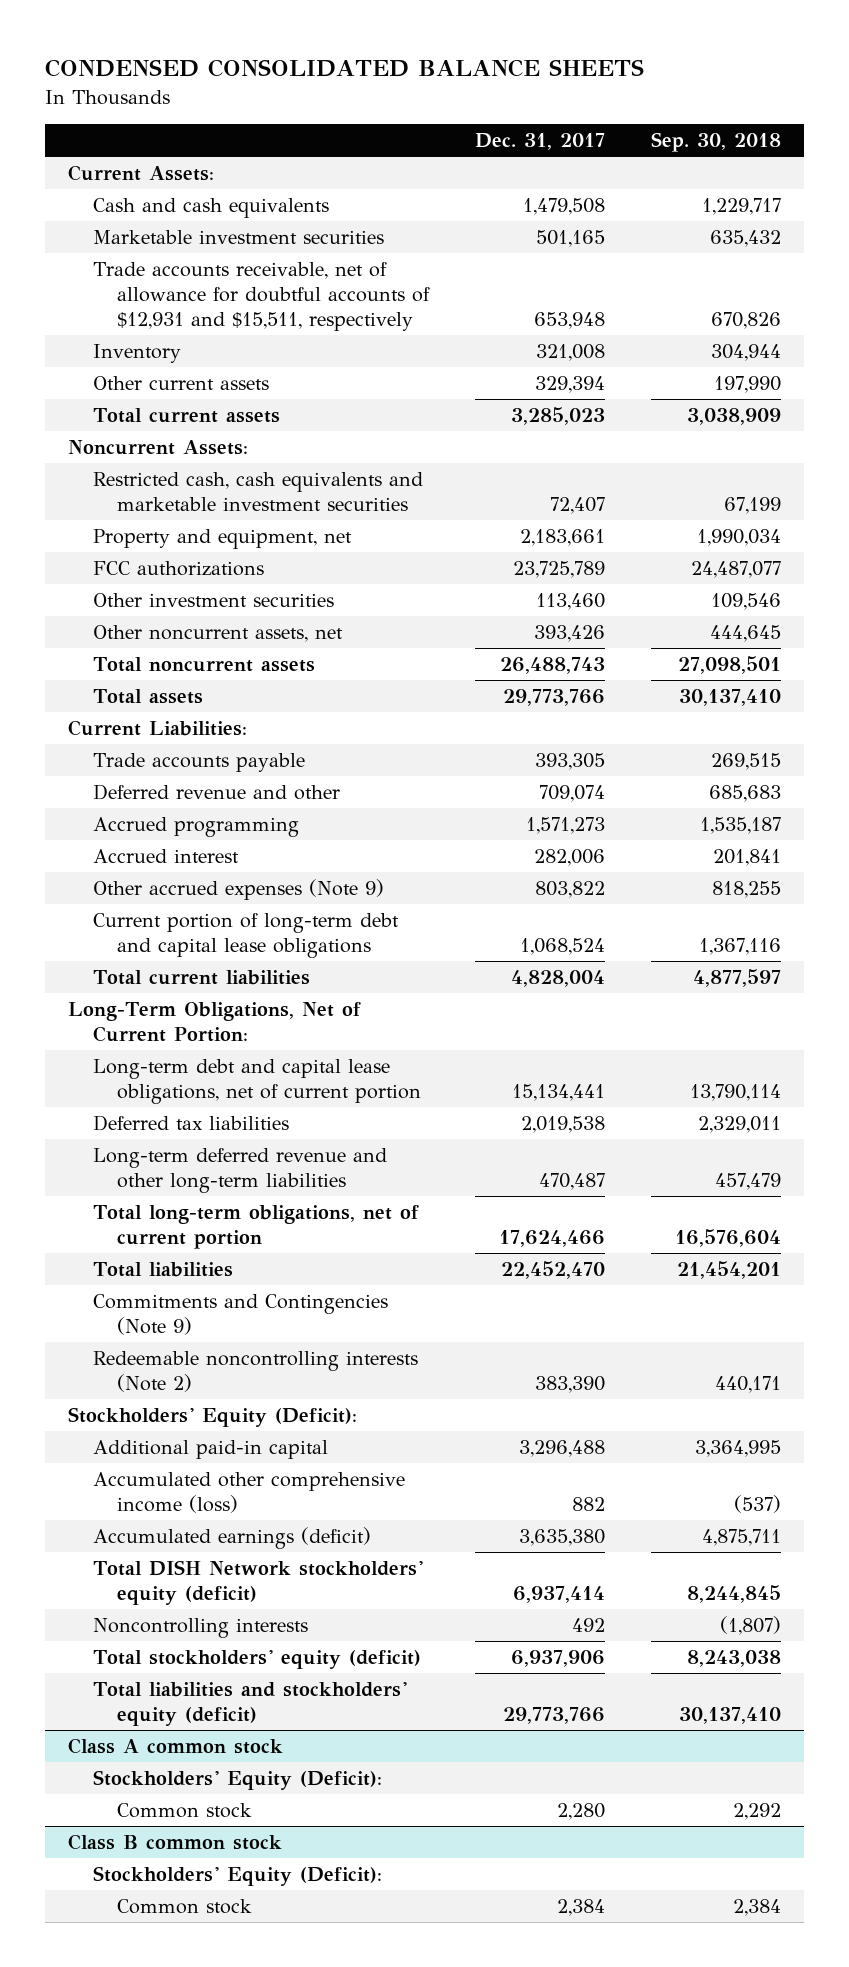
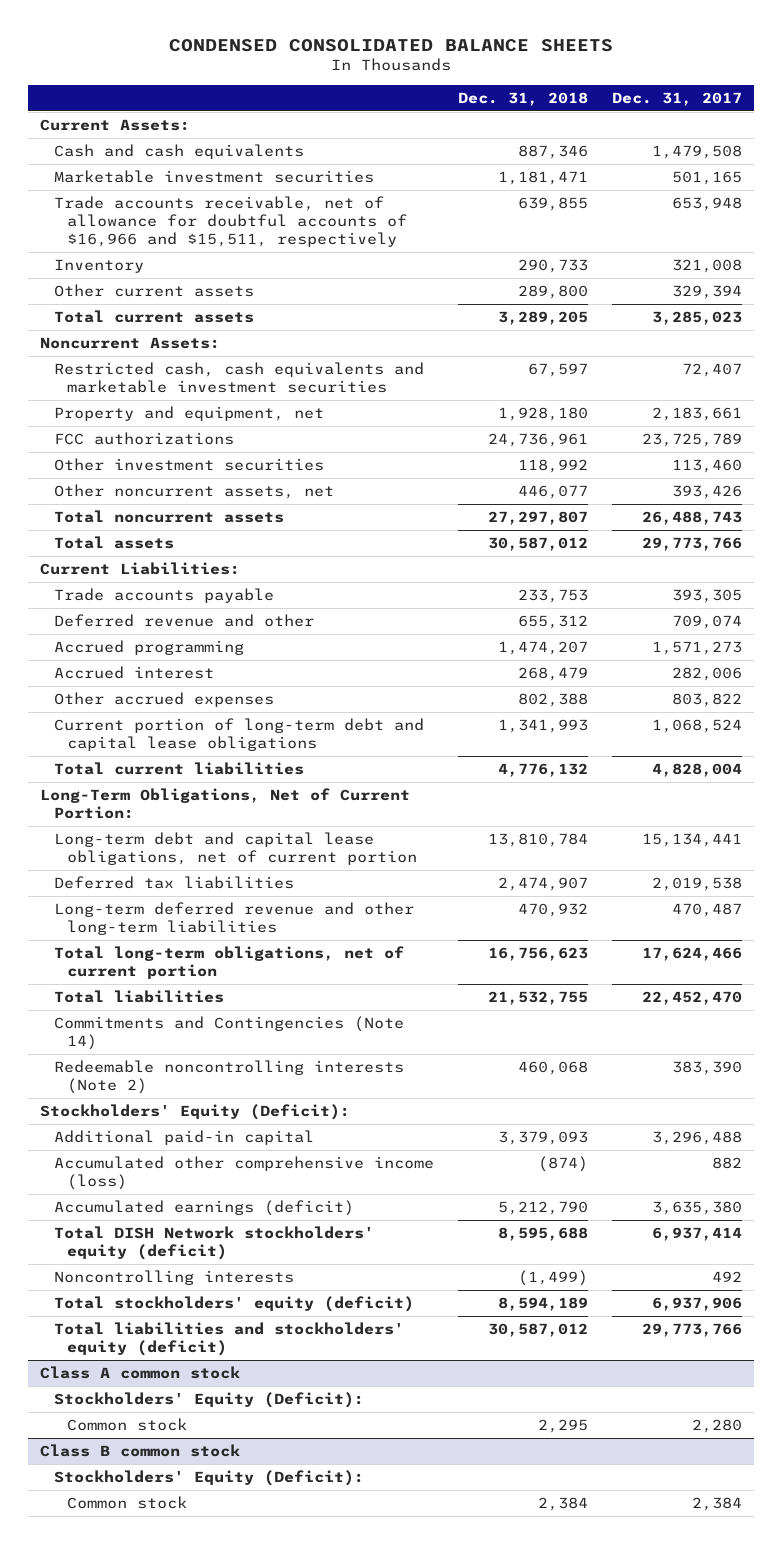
[650,132,781,153] Sep. 30, 2018 -> none
none -> [457,91,588,106] Dec. 31, 2018
[92,262,431,331] Trade accounts receivable, net of allowance for doubtful accounts of $12,931 and $15,511, respectively -> [53,196,408,247] Trade accounts receivable, net of allowance for doubtful accounts of $16,966 and $15,511, respectively
[92,879,384,901] Other accrued expenses (Note 9) -> [53,692,274,708] Other accrued expenses
[92,1294,388,1335] Commitments and Contingencies (Note 9) -> [53,1016,404,1051] Commitments and Contingencies (Note 14)

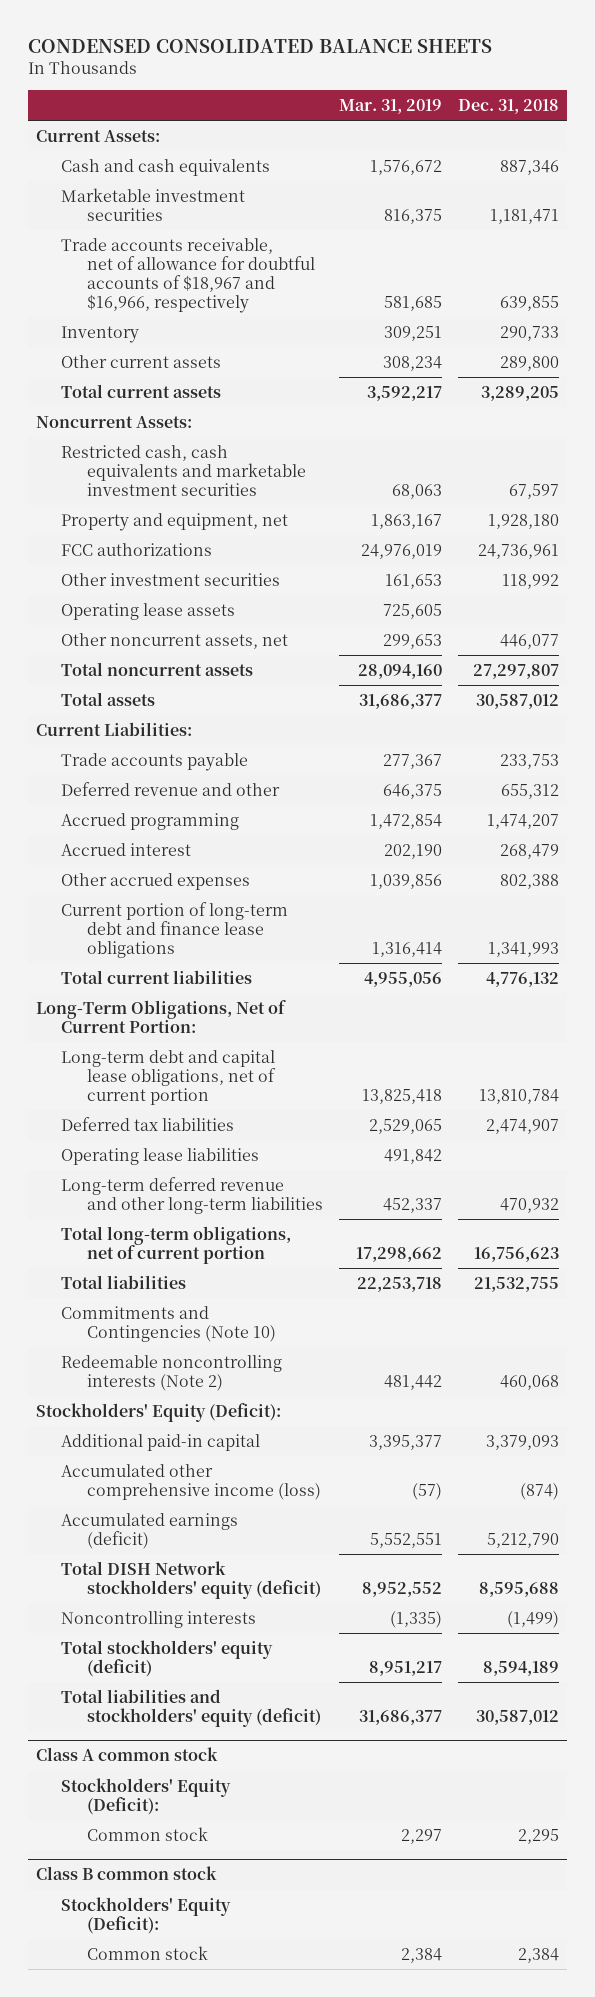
[611,91,742,106] Dec. 31, 2017 -> none
none -> [338,99,442,115] Mar. 31, 2019
[53,196,408,247] Trade accounts receivable, net of allowance for doubtful accounts of $16,966 and $15,511, respectively -> [61,237,315,314] Trade accounts receivable, net of allowance for doubtful accounts of $18,967 and $16,966, respectively
none -> [61,602,236,620] Operating lease assets
[53,718,424,752] Current portion of long-term debt and capital lease obligations -> [61,901,289,959] Current portion of long-term debt and finance lease obligations
none -> [61,1147,260,1165] Operating lease liabilities
[53,1016,404,1051] Commitments and Contingencies (Note 14) -> [61,1305,276,1343] Commitments and Contingencies (Note 10)

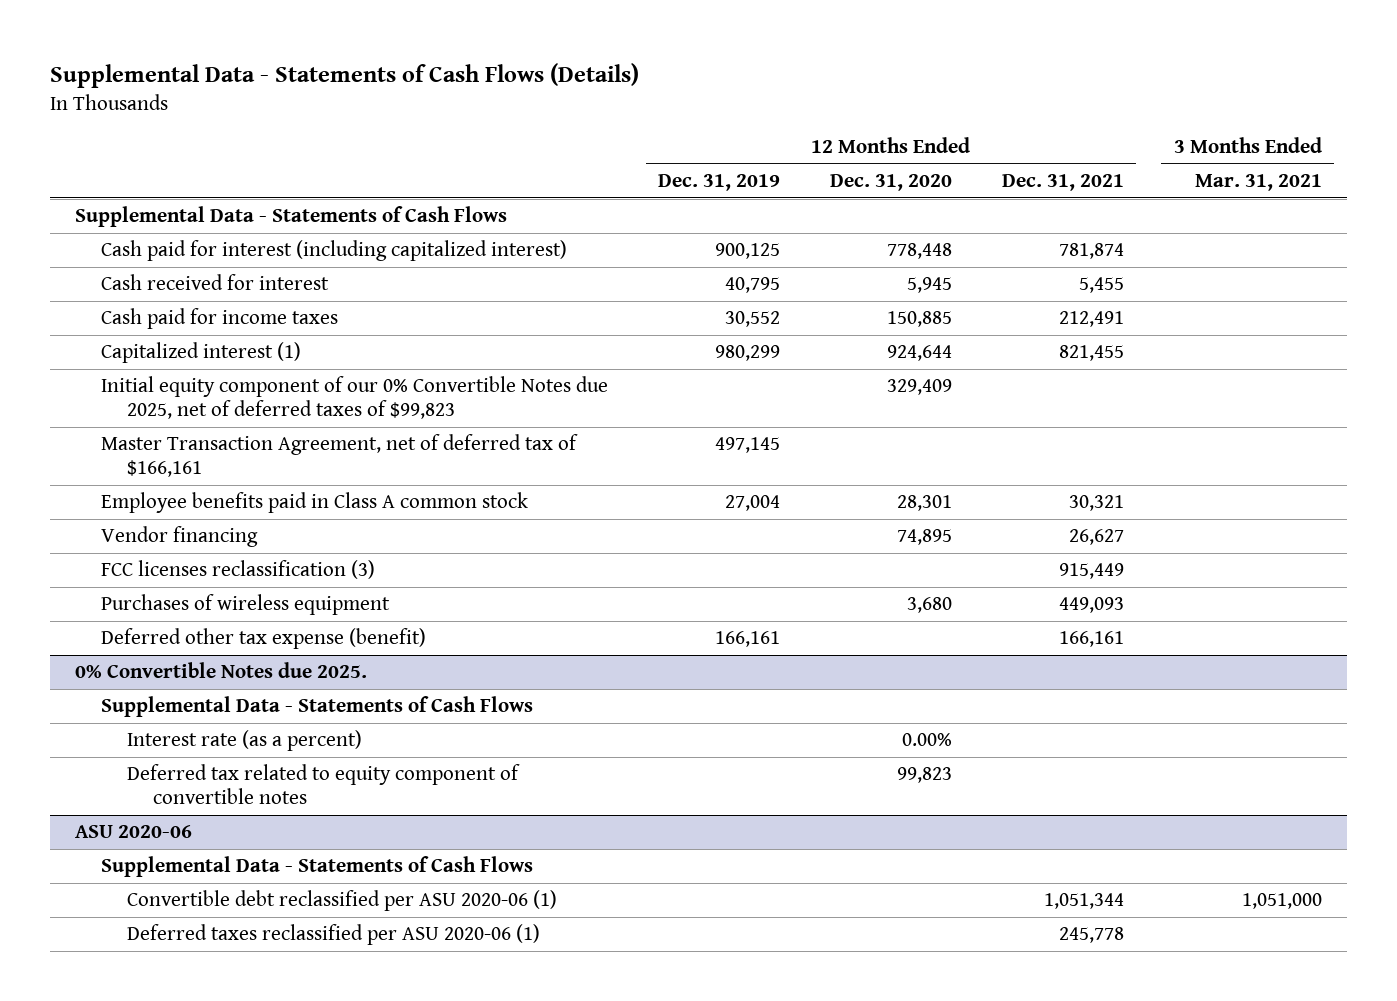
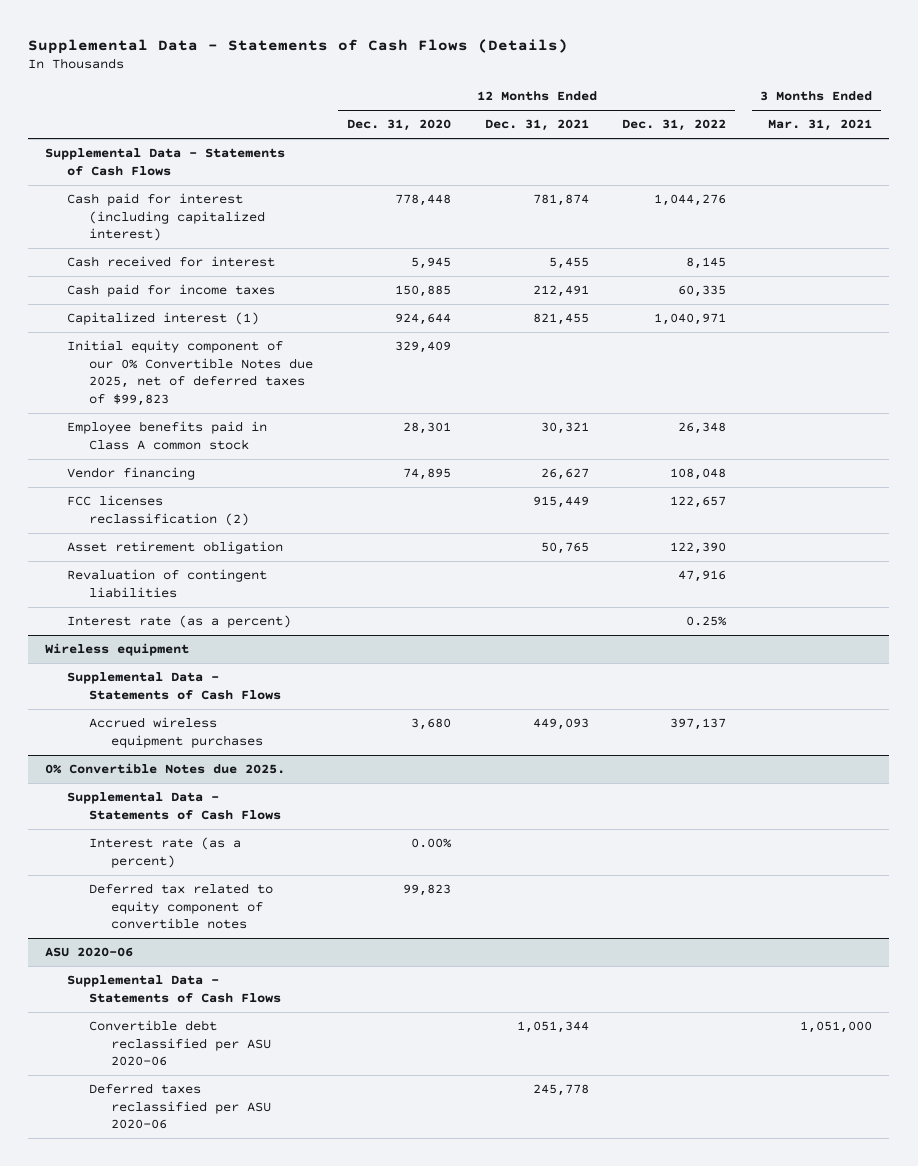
[658,174,781,192] Dec. 31, 2019 -> none
none -> [622,119,727,132] Dec. 31, 2022
[101,434,579,478] Master Transaction Agreement, net of deferred tax of $166,161 -> none
[101,628,427,650] Deferred other tax expense (benefit) -> none
[101,560,376,580] FCC licenses reclassification (3) -> [66,495,249,526] FCC licenses reclassification (2)
none -> [66,541,283,555] Asset retirement obligation
none -> [66,569,267,598] Revaluation of contingent liabilities
none -> [66,615,291,629] Interest rate (as a percent)
none -> [45,643,190,657] Wireless equipment
none -> [66,672,281,700] Supplemental Data - Statements of Cash Flows
[101,594,391,616] Purchases of wireless equipment -> [88,717,263,748] Accrued wireless equipment purchases
[127,890,558,912] Convertible debt reclassified per ASU 2020-06 (1) -> [88,1020,271,1067] Convertible debt reclassified per ASU 2020-06
[127,924,541,946] Deferred taxes reclassified per ASU 2020-06 (1) -> [88,1083,271,1130] Deferred taxes reclassified per ASU 2020-06

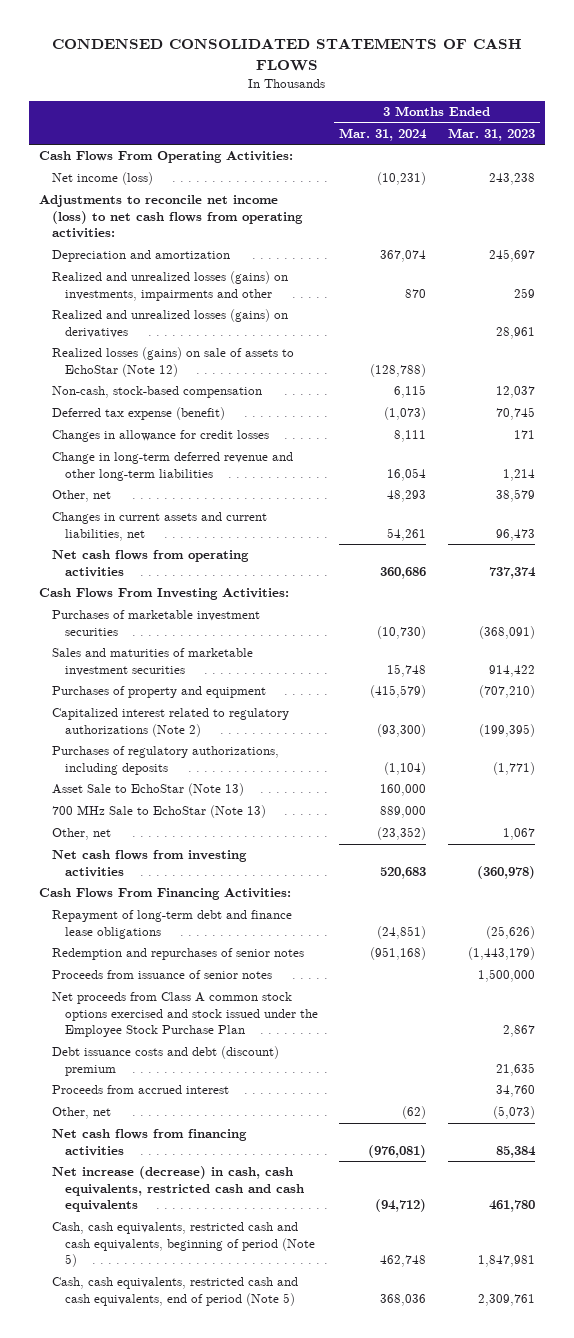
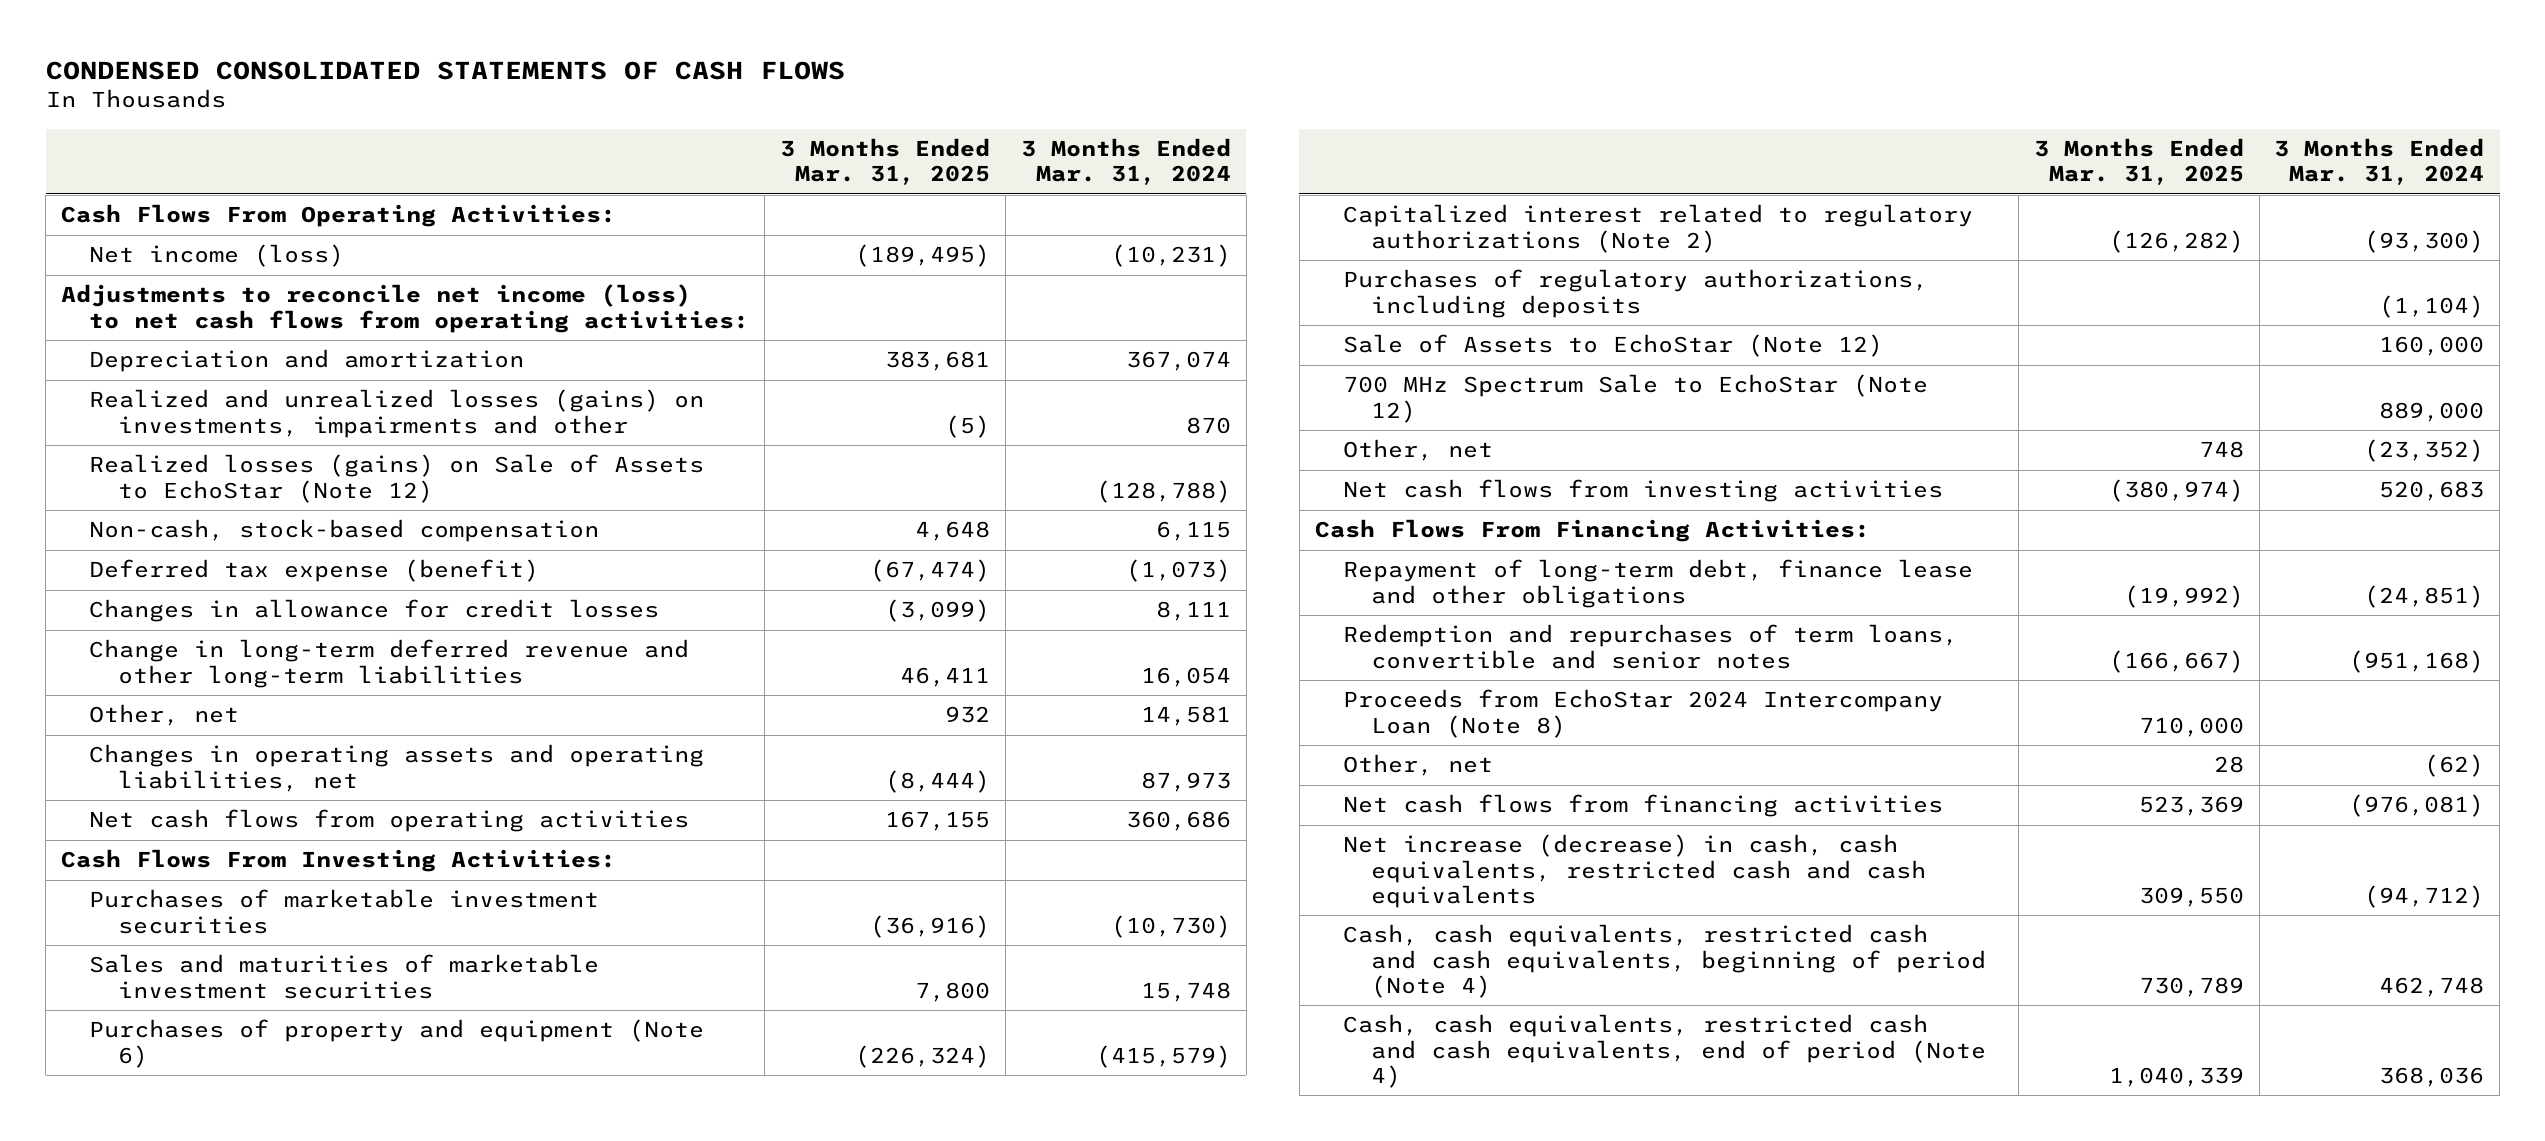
[447,128,535,142] Mar. 31, 2023 -> none
none -> [780,138,991,186] 3 Months Ended Mar. 31, 2025
[52,309,289,338] Realized and unrealized losses (gains) on derivatives -> none
[52,347,295,377] Realized losses (gains) on sale of assets to EchoStar (Note 12) -> [89,454,705,503] Realized losses (gains) on Sale of Assets to EchoStar (Note 12)
[387,490,427,503] 48,293 -> [1140,706,1231,727] 14,581
[52,512,268,541] Changes in current assets and current liabilities, net -> [89,744,705,792] Changes in operating assets and operating liabilities, net
[387,527,427,541] 54,261 -> [1140,771,1231,792] 87,973
[52,686,267,699] Purchases of property and equipment -> [89,1019,705,1068] Purchases of property and equipment (Note 6)
[52,783,245,797] Asset Sale to EchoStar (Note 13) -> [1343,334,1884,358] Sale of Assets to EchoStar (Note 12)
[52,805,267,819] 700 MHz Sale to EchoStar (Note 13) -> [1343,374,1929,423] 700 MHz Spectrum Sale to EchoStar (Note 12)
[52,970,273,980] Proceeds from issuance of senior notes -> none
[52,992,318,1038] Net proceeds from Class A common stock options exercised and stock issued under the Employee Stock Purchase Plan -> none
[52,1046,280,1076] Debt issuance costs and debt (discount) premium -> none
[52,1085,230,1095] Proceeds from accrued interest -> none
[52,910,293,939] Repayment of long-term debt and finance lease obligations -> [1343,559,1974,608] Repayment of long-term debt, finance lease and other obligations
[52,948,305,961] Redemption and repurchases of senior notes -> [1343,624,1959,669] Redemption and repurchases of term loans, convertible and senior notes
none -> [1343,689,1944,738] Proceeds from EchoStar 2024 Intercompany Loan (Note 8)
[52,1222,315,1268] Cash, cash equivalents, restricted cash and cash equivalents, beginning of period (Note 5) -> [1343,924,1987,999] Cash, cash equivalents, restricted cash and cash equivalents, beginning of period (Note 4)
[52,1277,299,1306] Cash, cash equivalents, restricted cash and cash equivalents, end of period (Note 5) -> [1343,1014,1987,1089] Cash, cash equivalents, restricted cash and cash equivalents, end of period (Note 4)

